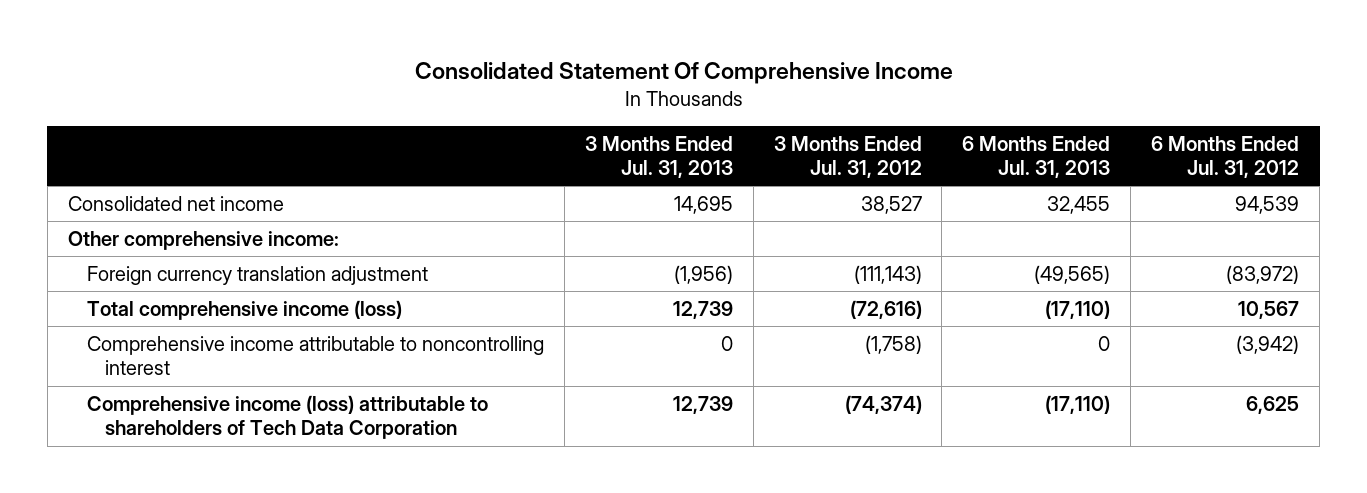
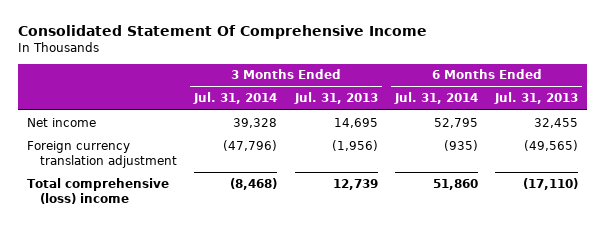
[773,135,922,179] 3 Months Ended Jul. 31, 2012 -> none
[1151,135,1300,179] 6 Months Ended Jul. 31, 2012 -> none
none -> [193,92,278,105] Jul. 31, 2014
none -> [393,92,478,105] Jul. 31, 2014
[67,230,339,250] Other comprehensive income: -> none
[67,195,284,211] Consolidated net income -> [27,117,97,127] Net income
[86,335,544,376] Comprehensive income attributable to noncontrolling interest -> none
[86,394,488,440] Comprehensive income (loss) attributable to shareholders of Tech Data Corporation -> none
[86,299,402,320] Total comprehensive income (loss) -> [27,177,170,204] Total comprehensive (loss) income

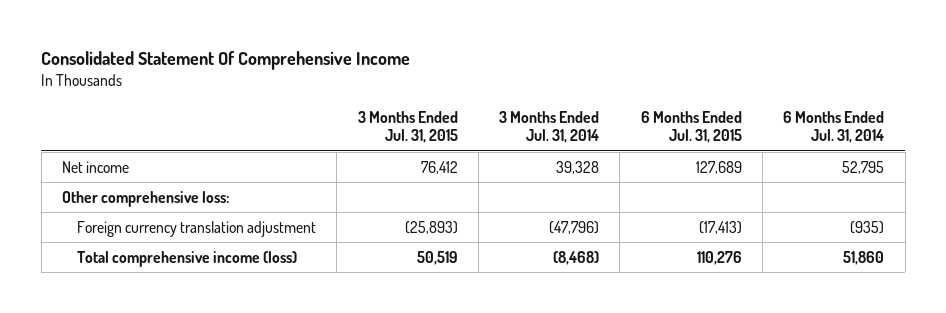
[293,92,378,105] Jul. 31, 2013 -> none
[494,92,579,105] Jul. 31, 2013 -> none
none -> [357,110,458,144] 3 Months Ended Jul. 31, 2015
none -> [640,110,742,144] 6 Months Ended Jul. 31, 2015
none -> [61,190,229,207] Other comprehensive loss:
[27,177,170,204] Total comprehensive (loss) income -> [76,250,297,267] Total comprehensive income (loss)

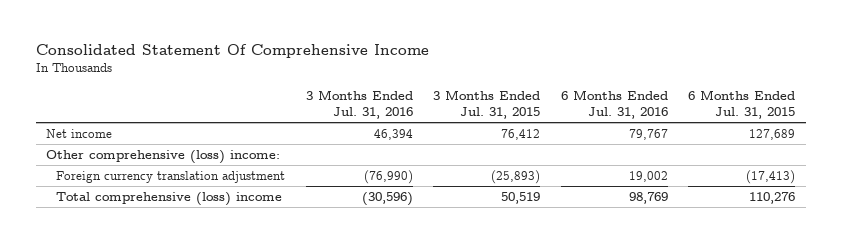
[499,110,600,144] 3 Months Ended Jul. 31, 2014 -> none
[783,110,885,144] 6 Months Ended Jul. 31, 2014 -> none
none -> [305,89,413,119] 3 Months Ended Jul. 31, 2016
none -> [560,89,668,119] 6 Months Ended Jul. 31, 2016
[61,190,229,207] Other comprehensive loss: -> [46,150,281,165] Other comprehensive (loss) income:
[76,250,297,267] Total comprehensive income (loss) -> [56,192,283,207] Total comprehensive (loss) income

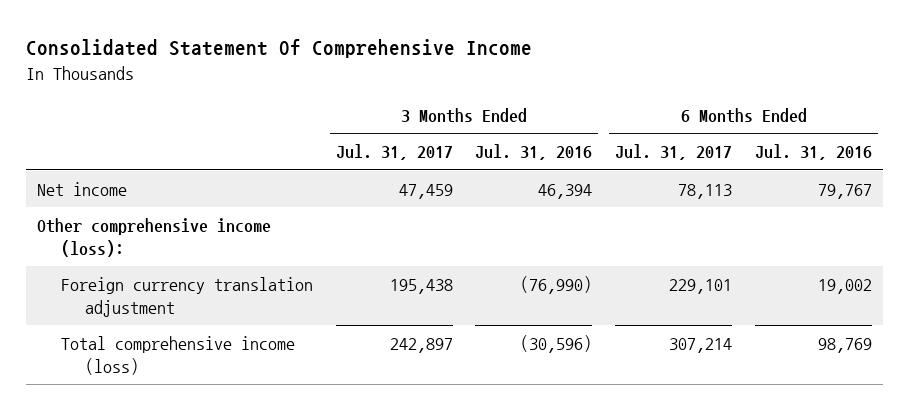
[433,89,541,119] 3 Months Ended Jul. 31, 2015 -> none
[688,89,796,119] 6 Months Ended Jul. 31, 2015 -> none
none -> [335,144,453,161] Jul. 31, 2017
none -> [615,144,733,161] Jul. 31, 2017
[46,150,281,165] Other comprehensive (loss) income: -> [37,217,272,258] Other comprehensive income (loss):
[56,192,283,207] Total comprehensive (loss) income -> [60,335,295,376] Total comprehensive income (loss)

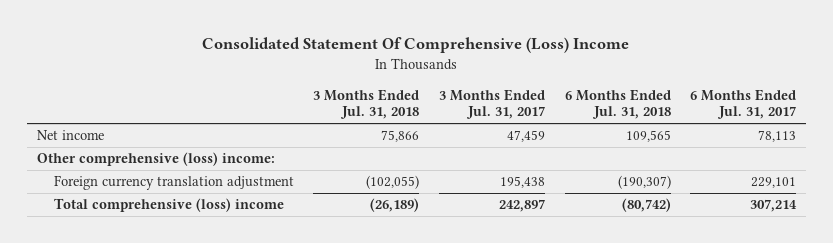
[25,39,532,59] Consolidated Statement Of Comprehensive Income -> [202,37,630,54] Consolidated Statement Of Comprehensive (Loss) Income
[475,144,593,161] Jul. 31, 2016 -> none
[754,144,872,161] Jul. 31, 2016 -> none
none -> [313,88,420,120] 3 Months Ended Jul. 31, 2018
none -> [564,88,671,120] 6 Months Ended Jul. 31, 2018
[37,217,272,258] Other comprehensive income (loss): -> [36,152,275,167] Other comprehensive (loss) income:
[60,335,295,376] Total comprehensive income (loss) -> [53,198,284,213] Total comprehensive (loss) income

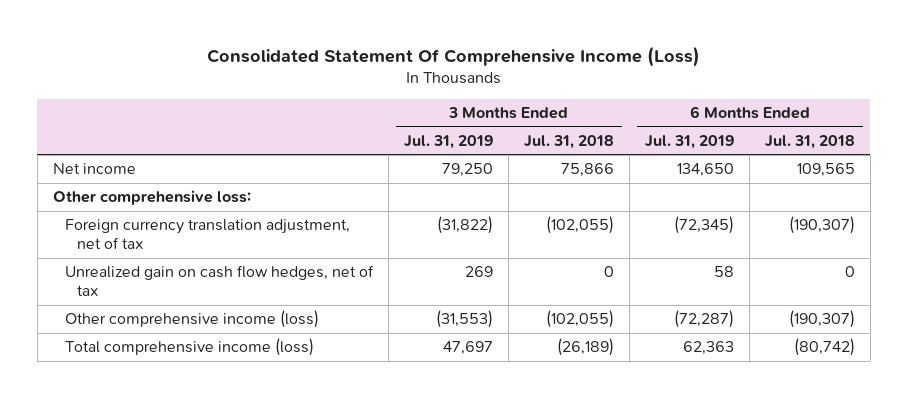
[202,37,630,54] Consolidated Statement Of Comprehensive (Loss) Income -> [206,45,700,67] Consolidated Statement Of Comprehensive Income (Loss)
[438,88,545,120] 3 Months Ended Jul. 31, 2017 -> none
[690,88,797,120] 6 Months Ended Jul. 31, 2017 -> none
none -> [403,134,493,149] Jul. 31, 2019
none -> [644,134,734,149] Jul. 31, 2019
[36,152,275,167] Other comprehensive (loss) income: -> [52,190,251,206] Other comprehensive loss:
[53,175,294,191] Foreign currency translation adjustment -> [64,219,350,250] Foreign currency translation adjustment, net of tax
none -> [64,265,374,297] Unrealized gain on cash flow hedges, net of tax
none -> [64,310,319,329] Other comprehensive income (loss)
[53,198,284,213] Total comprehensive (loss) income -> [64,338,314,357] Total comprehensive income (loss)

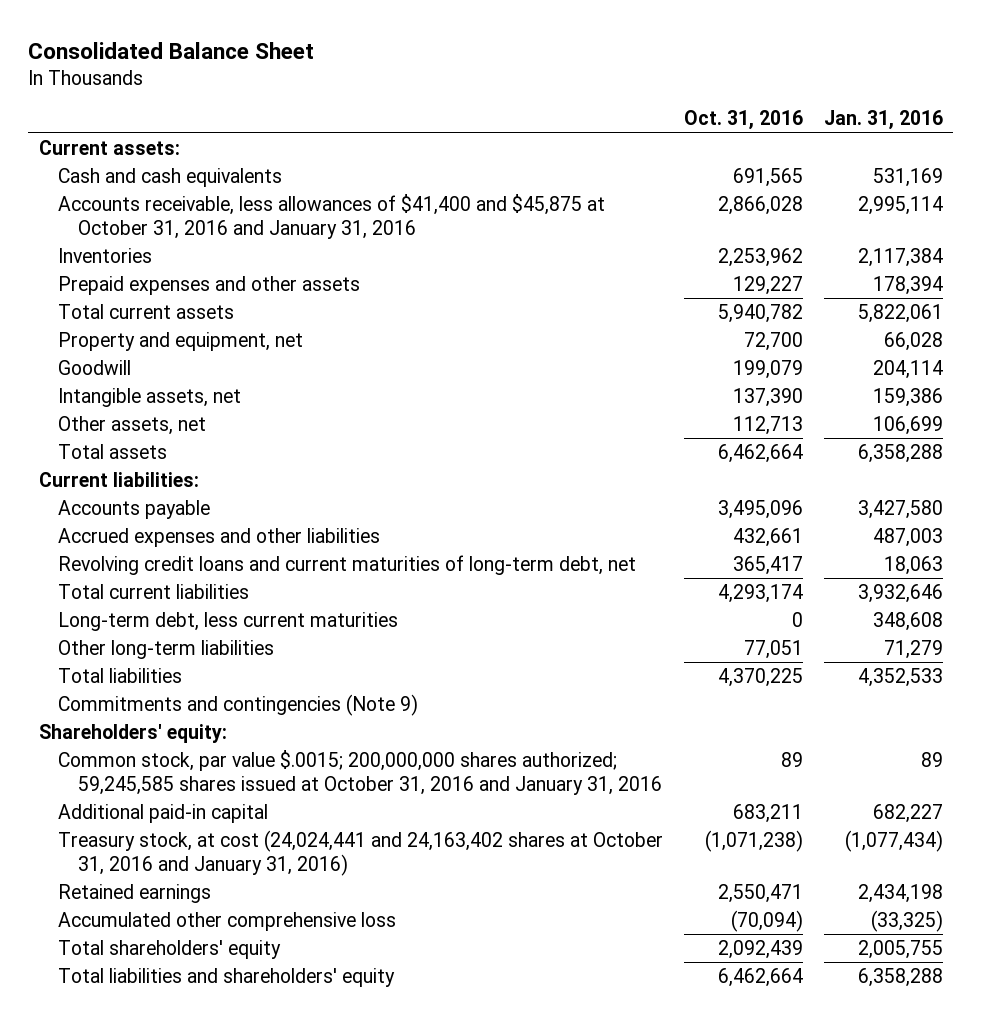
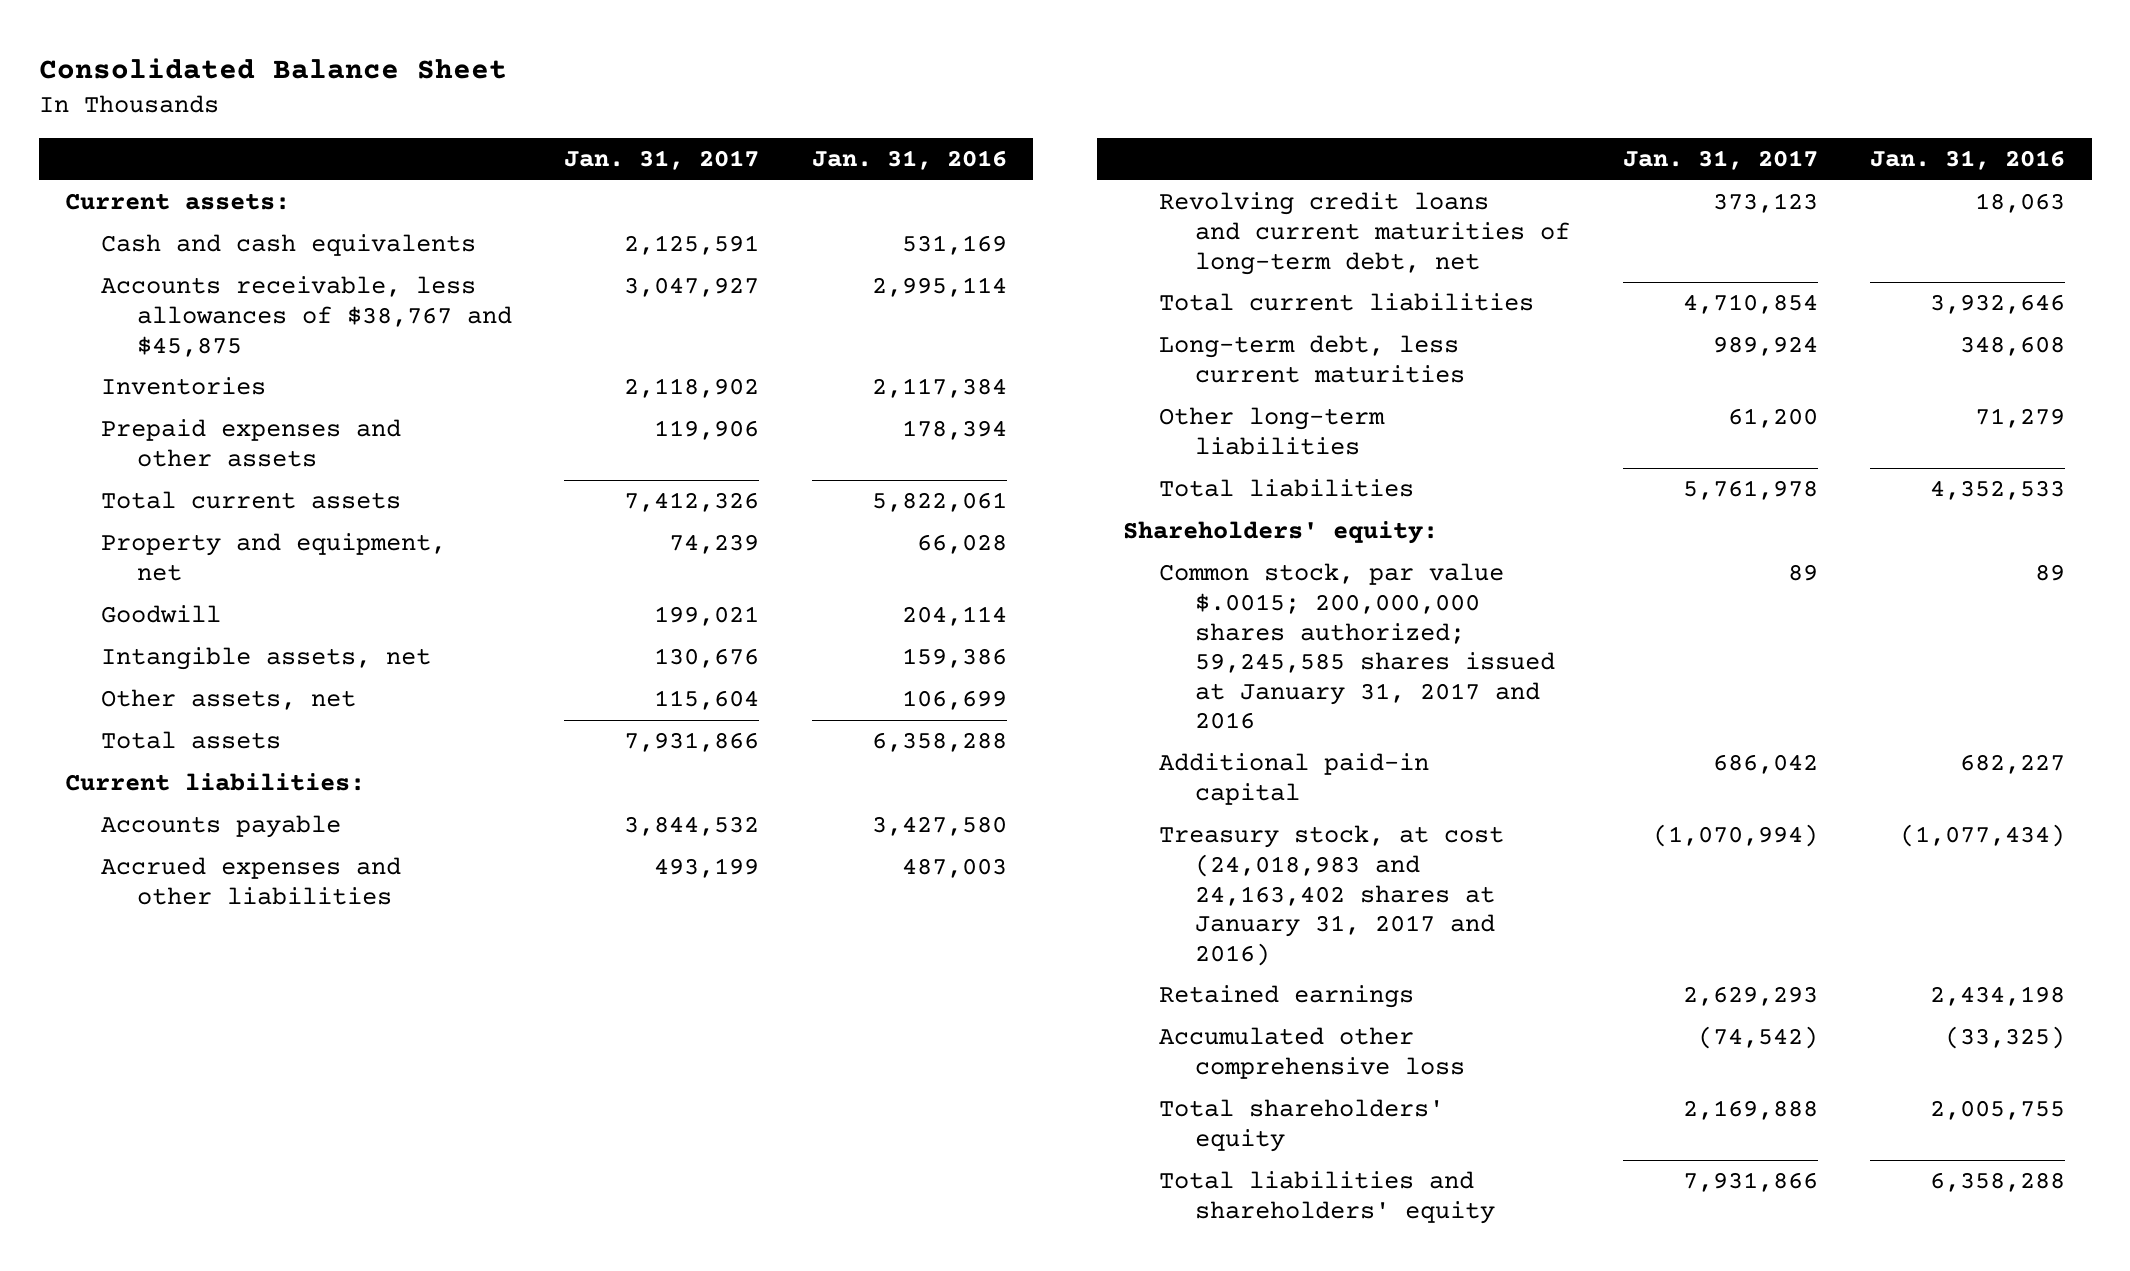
[683,110,803,131] Oct. 31, 2016 -> none
none -> [564,150,760,171] Jan. 31, 2017
[58,194,606,239] Accounts receivable, less allowances of $41,400 and $45,875 at October 31, 2016 and January 31, 2016 -> [100,276,512,357] Accounts receivable, less allowances of $38,767 and $45,875
[58,694,419,717] Commitments and contingencies (Note 9) -> none
[58,750,662,795] Common stock, par value $.0015; 200,000,000 shares authorized; 59,245,585 shares issued at October 31, 2016 and January 31, 2016 -> [1159,563,1556,730] Common stock, par value $.0015; 200,000,000 shares authorized; 59,245,585 shares issued at January 31, 2017 and 2016
[58,830,664,876] Treasury stock, at cost (24,024,441 and 24,163,402 shares at October 31, 2016 and January 31, 2016) -> [1159,825,1505,966] Treasury stock, at cost (24,018,983 and 24,163,402 shares at January 31, 2017 and 2016)

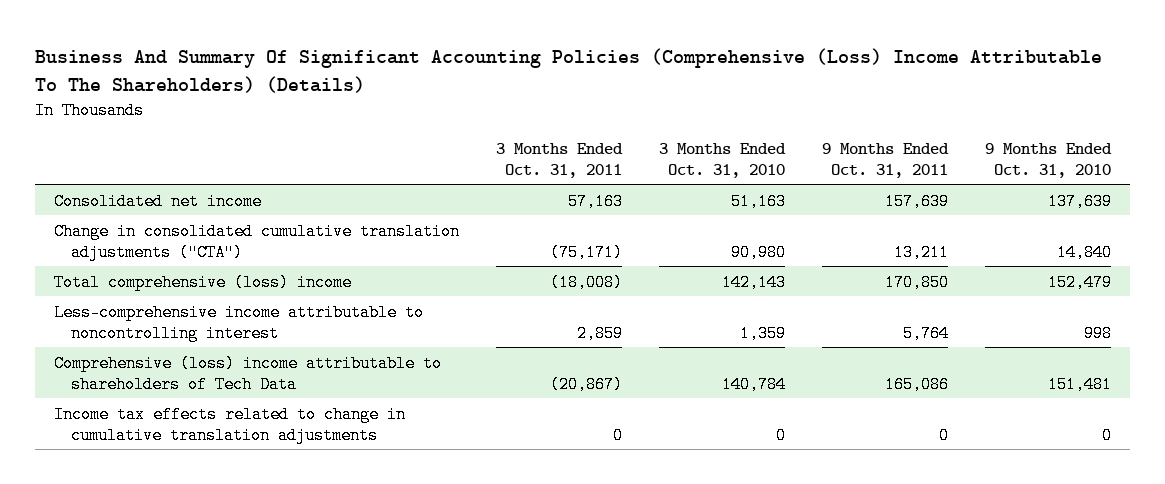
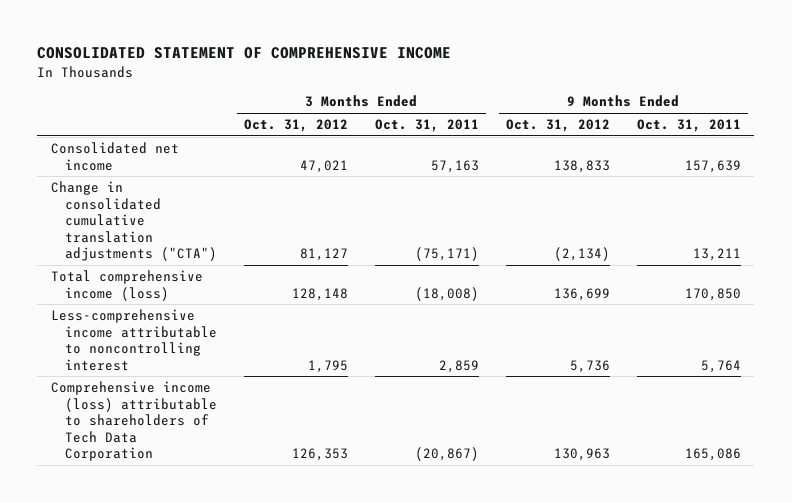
[35,48,1103,93] Business And Summary Of Significant Accounting Policies (Comprehensive (Loss) Income Attributable To The Shareholders) (Details) -> [37,47,452,60] CONSOLIDATED STATEMENT OF COMPREHENSIVE INCOME
[658,142,786,178] 3 Months Ended Oct. 31, 2010 -> none
[985,142,1113,178] 9 Months Ended Oct. 31, 2010 -> none
none -> [243,119,348,133] Oct. 31, 2012
none -> [505,119,610,133] Oct. 31, 2012
[53,273,352,291] Total comprehensive (loss) income -> [50,270,203,301] Total comprehensive income (loss)
[53,405,406,444] Income tax effects related to change in cumulative translation adjustments -> none
[53,354,442,393] Comprehensive (loss) income attributable to shareholders of Tech Data -> [50,381,217,462] Comprehensive income (loss) attributable to shareholders of Tech Data Corporation

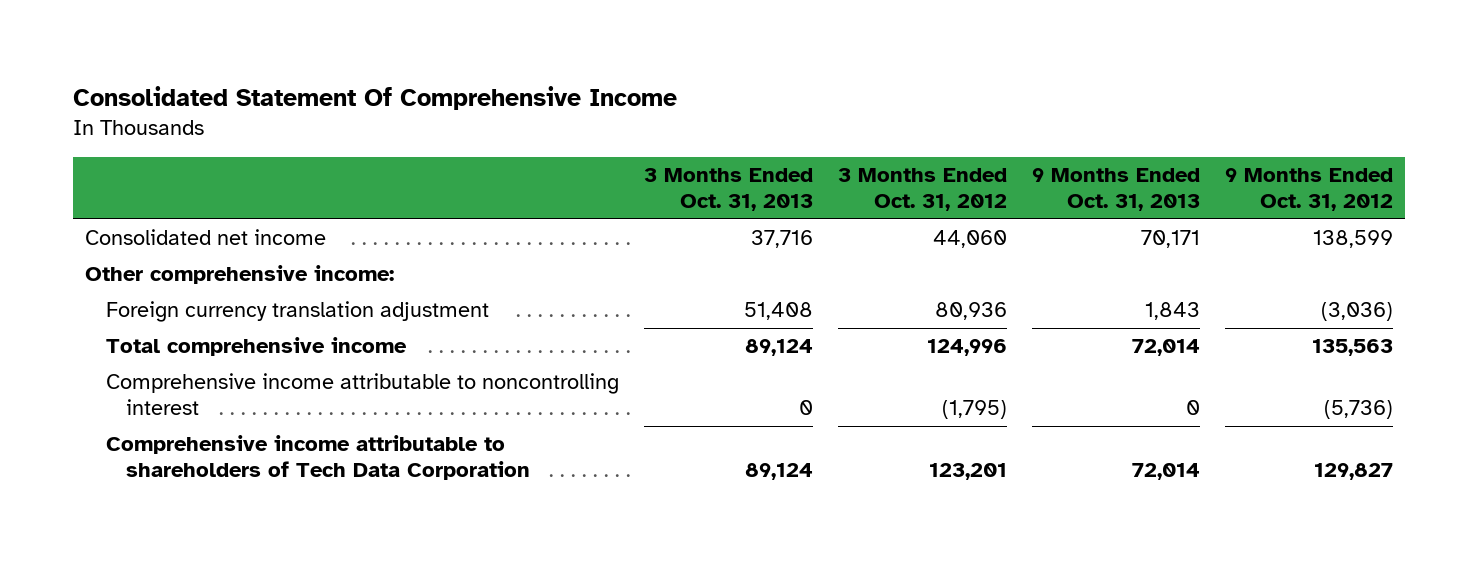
[37,47,452,60] CONSOLIDATED STATEMENT OF COMPREHENSIVE INCOME -> [72,86,677,111] Consolidated Statement Of Comprehensive Income
[374,119,479,133] Oct. 31, 2011 -> none
[636,119,741,133] Oct. 31, 2011 -> none
none -> [643,168,813,212] 3 Months Ended Oct. 31, 2013
none -> [1031,168,1200,212] 9 Months Ended Oct. 31, 2013
[50,181,217,262] Change in consolidated cumulative translation adjustments ("CTA") -> none
[299,159,348,173] 47,021 -> [932,230,1007,249] 44,060
[553,159,610,173] 138,833 -> [1312,230,1393,249] 138,599
none -> [85,265,395,285] Other comprehensive income:
none -> [105,301,489,323] Foreign currency translation adjustment
[50,270,203,301] Total comprehensive income (loss) -> [105,337,407,357] Total comprehensive income
[291,287,348,301] 128,148 -> [926,339,1007,357] 124,996
[553,287,610,301] 136,699 -> [1311,339,1393,357] 135,563
[50,309,217,371] Less-comprehensive income attributable to noncontrolling interest -> [105,373,619,416] Comprehensive income attributable to noncontrolling interest
[307,359,348,373] 1,795 -> [941,400,1007,420] (1,795)
[569,359,610,373] 5,736 -> [1323,400,1393,420] (5,736)
[50,381,217,462] Comprehensive income (loss) attributable to shareholders of Tech Data Corporation -> [105,435,530,481] Comprehensive income attributable to shareholders of Tech Data Corporation
[291,448,348,462] 126,353 -> [928,463,1007,481] 123,201
[553,448,610,462] 130,963 -> [1313,463,1393,481] 129,827

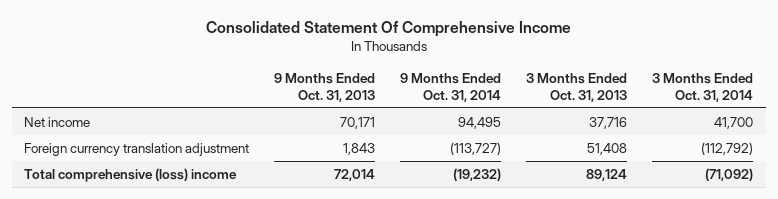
[837,168,1007,212] 3 Months Ended Oct. 31, 2012 -> none
[1224,168,1393,212] 9 Months Ended Oct. 31, 2012 -> none
none -> [400,72,502,102] 9 Months Ended Oct. 31, 2014
none -> [652,72,754,102] 3 Months Ended Oct. 31, 2014
[85,265,395,285] Other comprehensive income: -> none
[85,229,327,246] Consolidated net income -> [24,116,91,127] Net income
[105,373,619,416] Comprehensive income attributable to noncontrolling interest -> none
[105,435,530,481] Comprehensive income attributable to shareholders of Tech Data Corporation -> none
[105,337,407,357] Total comprehensive income -> [24,167,238,182] Total comprehensive (loss) income

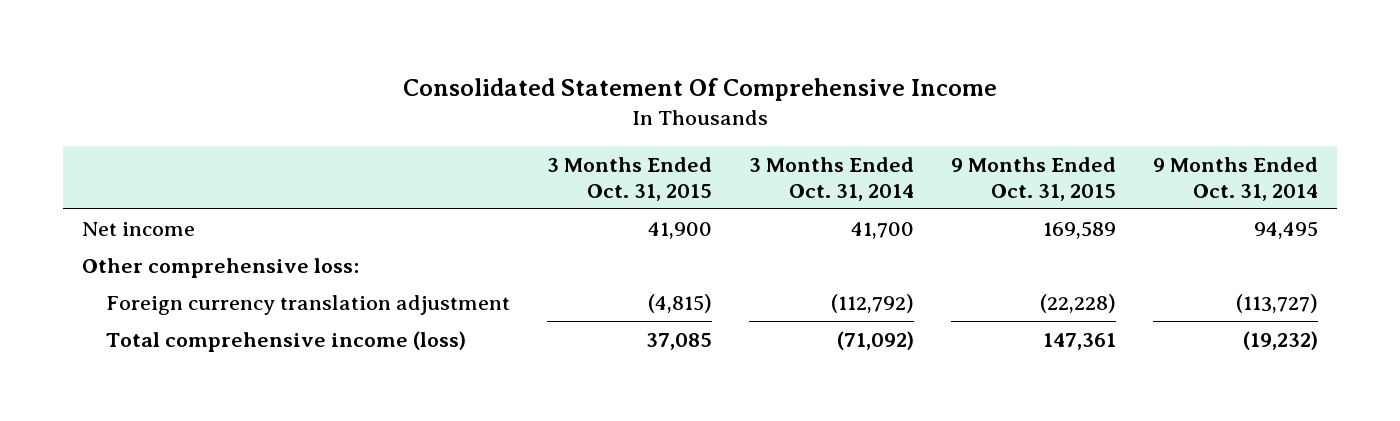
[274,72,376,102] 9 Months Ended Oct. 31, 2013 -> none
[526,72,628,102] 3 Months Ended Oct. 31, 2013 -> none
none -> [546,157,712,201] 3 Months Ended Oct. 31, 2015
none -> [951,157,1117,201] 9 Months Ended Oct. 31, 2015
none -> [81,257,359,278] Other comprehensive loss:
[24,167,238,182] Total comprehensive (loss) income -> [105,330,466,352] Total comprehensive income (loss)

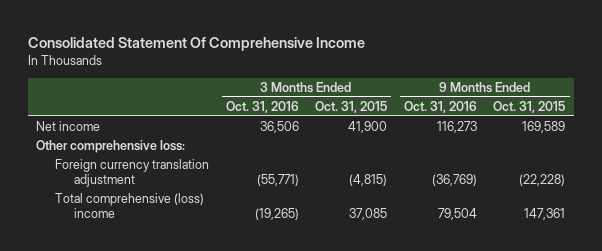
[748,157,914,201] 3 Months Ended Oct. 31, 2014 -> none
[1153,157,1319,201] 9 Months Ended Oct. 31, 2014 -> none
none -> [225,101,299,114] Oct. 31, 2016
none -> [403,101,477,114] Oct. 31, 2016
[105,330,466,352] Total comprehensive income (loss) -> [55,193,205,219] Total comprehensive (loss) income

